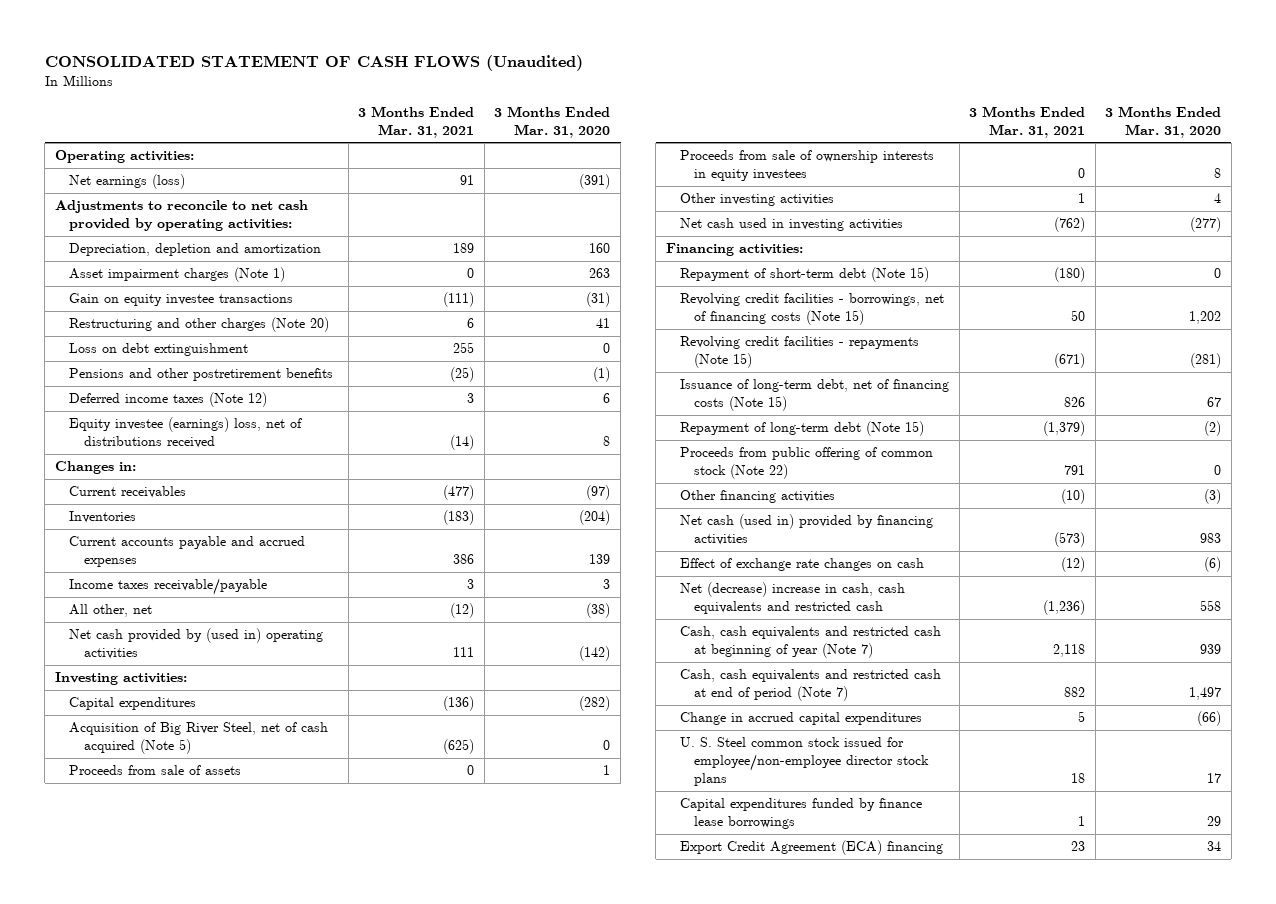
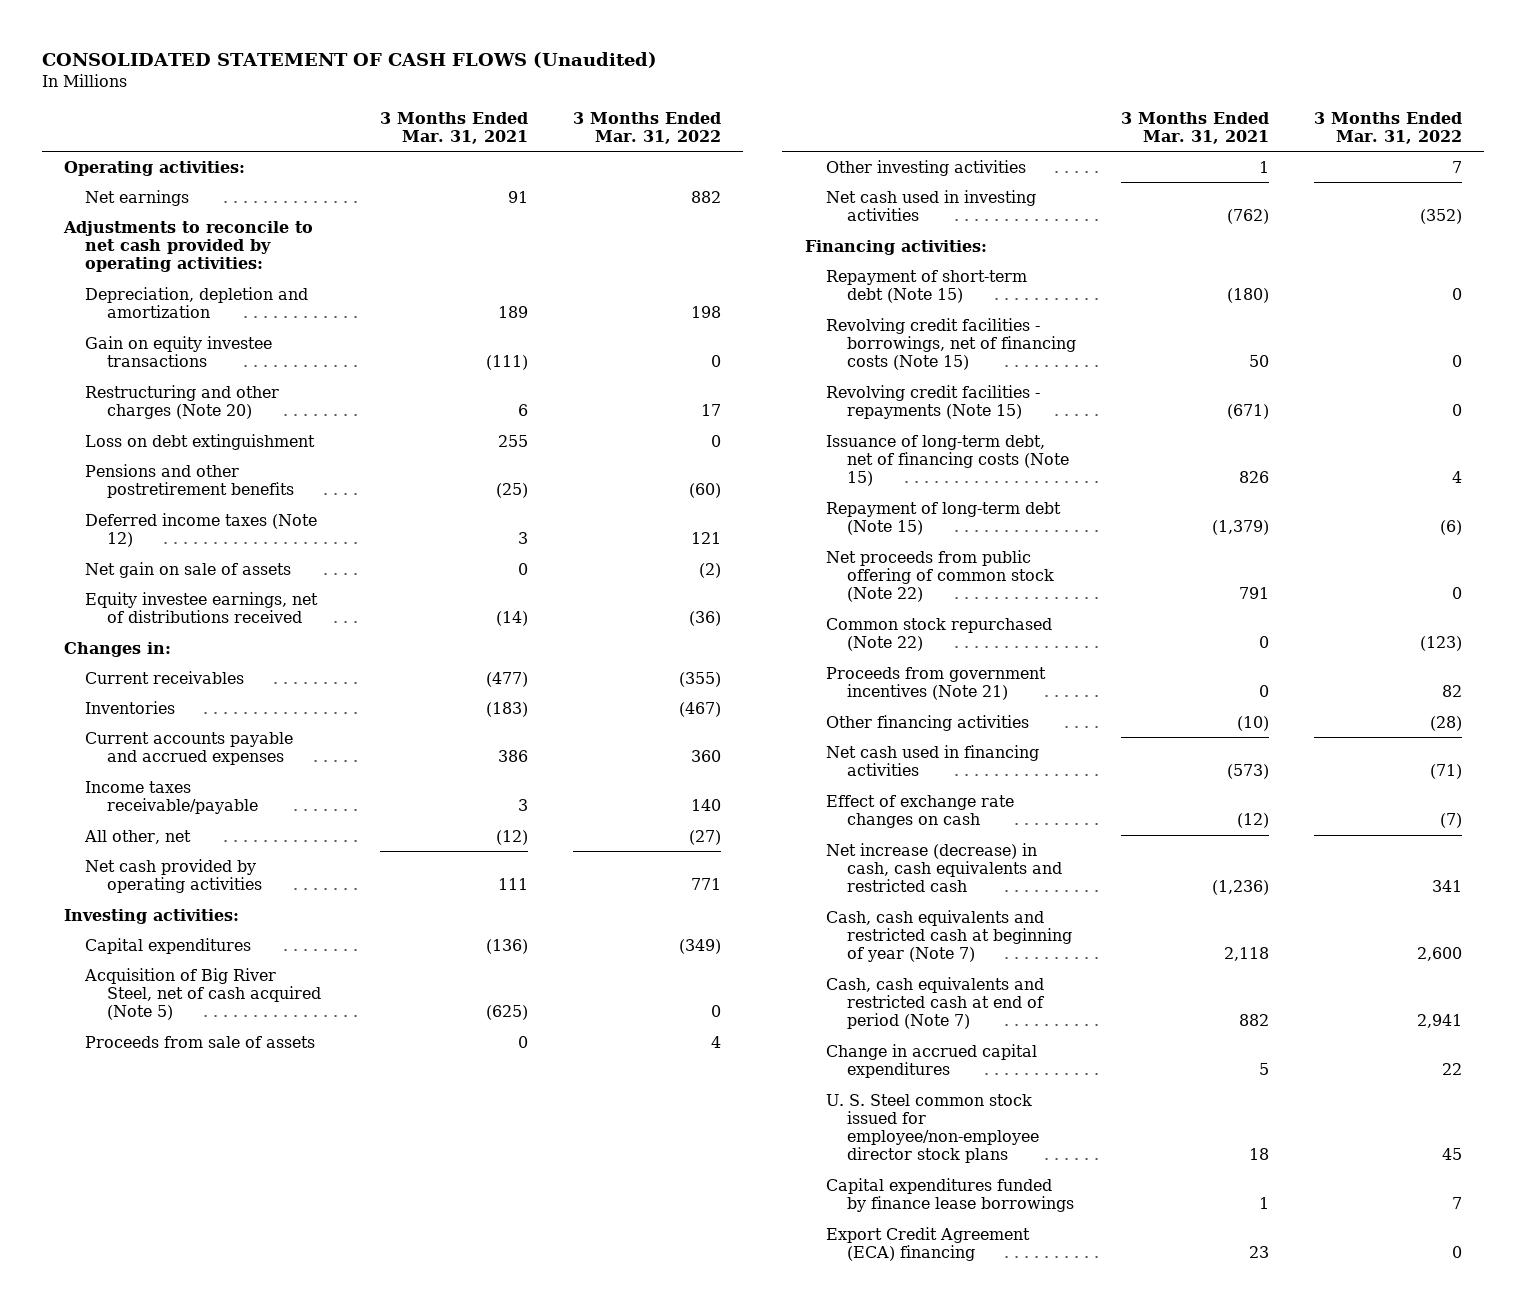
[494,105,611,138] 3 Months Ended Mar. 31, 2020 -> none
none -> [573,111,722,144] 3 Months Ended Mar. 31, 2022
[69,174,186,190] Net earnings (loss) -> [85,189,190,206] Net earnings
[69,267,286,283] Asset impairment charges (Note 1) -> none
none -> [85,561,292,578] Net gain on sale of assets
[69,417,303,449] Equity investee (earnings) loss, net of distributions received -> [85,591,319,624] Equity investee earnings, net of distributions received
[69,628,324,660] Net cash provided by (used in) operating activities -> [85,858,262,894] Net cash provided by operating activities
[680,150,935,182] Proceeds from sale of ownership interests in equity investees -> none
[680,447,934,480] Proceeds from public offering of common stock (Note 22) -> [826,549,1055,603] Net proceeds from public offering of common stock (Note 22)
none -> [826,617,1053,652] Common stock repurchased (Note 22)
none -> [826,666,1047,701] Proceeds from government incentives (Note 21)
[680,514,934,546] Net cash (used in) provided by financing activities -> [826,744,1040,777] Net cash used in financing activities
[680,582,906,615] Net (decrease) increase in cash, cash equivalents and restricted cash -> [826,842,1063,893] Net increase (decrease) in cash, cash equivalents and restricted cash

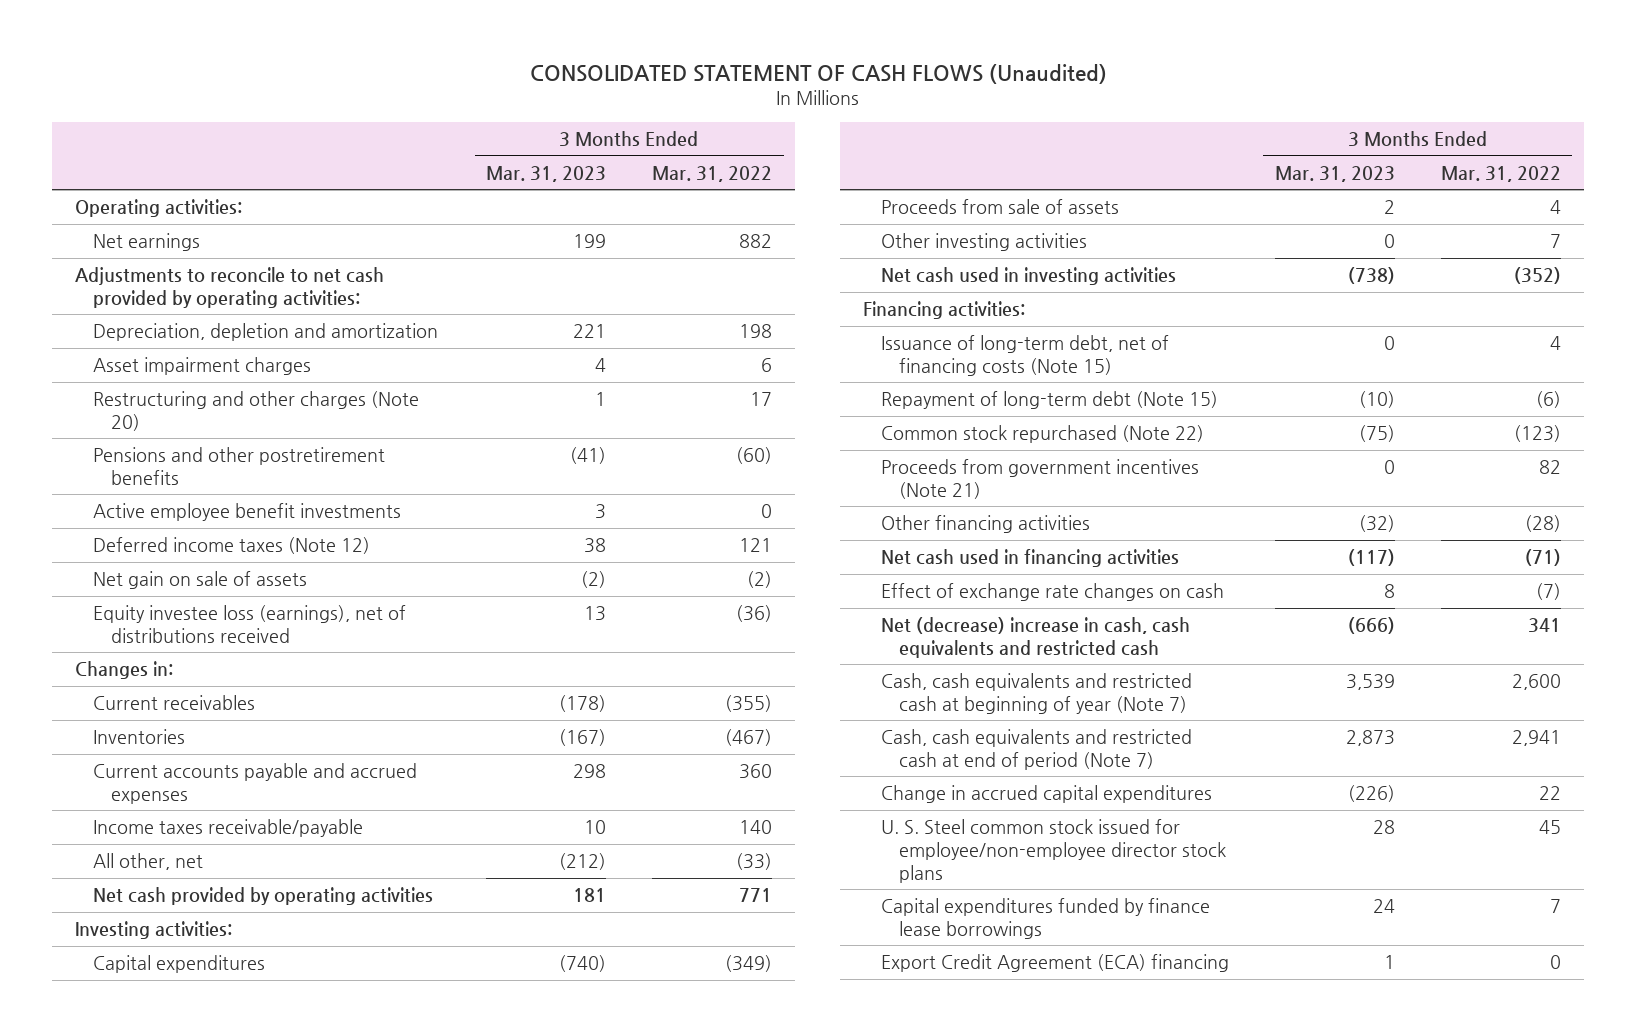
[380,111,529,144] 3 Months Ended Mar. 31, 2021 -> none
none -> [486,165,607,182] Mar. 31, 2023
[85,335,273,368] Gain on equity investee transactions -> none
none -> [92,357,311,376] Asset impairment charges
[85,433,316,450] Loss on debt extinguishment -> none
none -> [92,503,401,522] Active employee benefit investments
[85,591,319,624] Equity investee earnings, net of distributions received -> [92,605,406,643] Equity investee loss (earnings), net of distributions received
[689,829,722,845] (27) -> [736,853,773,871] (33)
[84,967,321,1021] Acquisition of Big River Steel, net of cash acquired (Note 5) -> none
[826,269,1028,304] Repayment of short-term debt (Note 15) -> none
[826,317,1077,371] Revolving credit facilities - borrowings, net of financing costs (Note 15) -> none
[826,384,1041,420] Revolving credit facilities - repayments (Note 15) -> none
[826,549,1055,603] Net proceeds from public offering of common stock (Note 22) -> none
[826,842,1063,893] Net increase (decrease) in cash, cash equivalents and restricted cash -> [881,617,1191,658] Net (decrease) increase in cash, cash equivalents and restricted cash

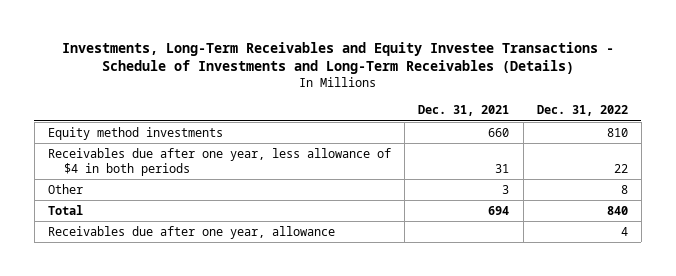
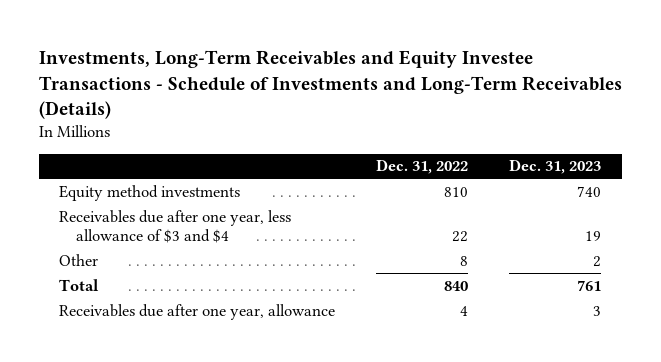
[418,105,510,117] Dec. 31, 2021 -> none
none -> [509,159,602,175] Dec. 31, 2023
[47,147,391,177] Receivables due after one year, less allowance of $4 in both periods -> [59,209,292,243] Receivables due after one year, less allowance of $3 and $4

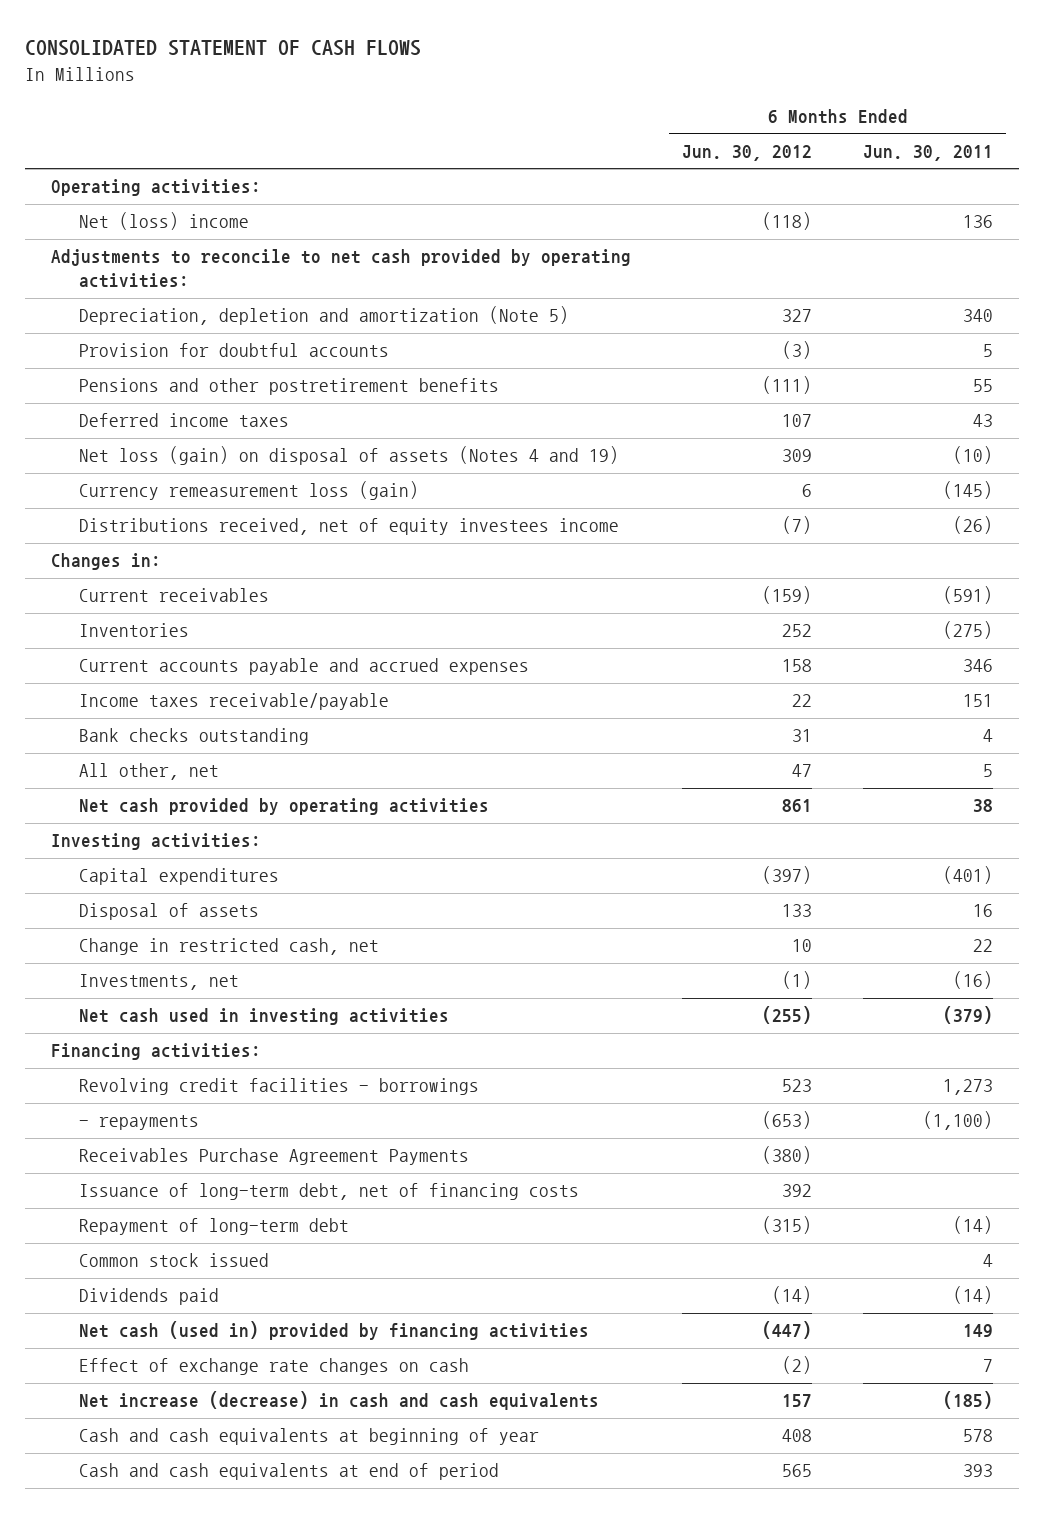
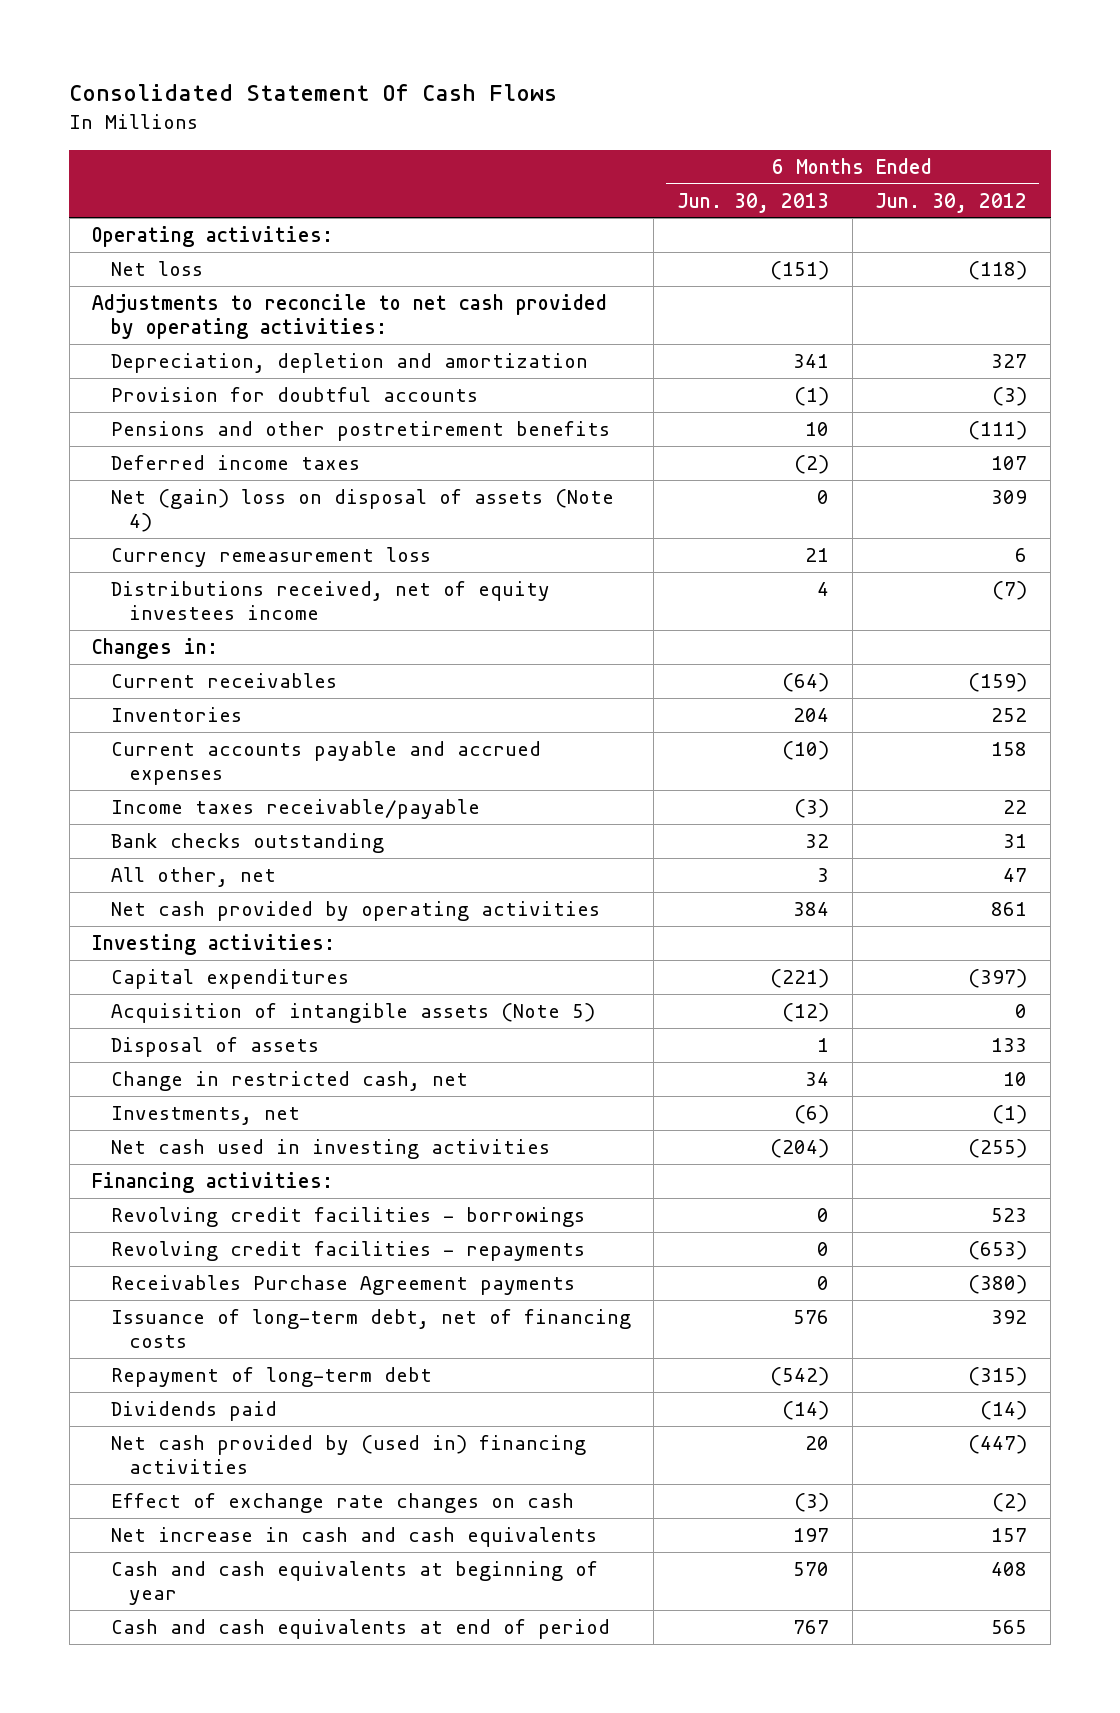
[25,40,422,57] CONSOLIDATED STATEMENT OF CASH FLOWS -> [69,84,558,102] Consolidated Statement Of Cash Flows
[863,144,994,161] Jun. 30, 2011 -> none
none -> [677,192,830,213] Jun. 30, 2013
[79,212,250,231] Net (loss) income -> [110,261,203,277] Net loss
[79,306,570,326] Depreciation, depletion and amortization (Note 5) -> [110,353,588,374] Depreciation, depletion and amortization
[79,446,620,466] Net loss (gain) on disposal of assets (Notes 4 and 19) -> [110,489,614,532] Net (gain) loss on disposal of assets (Note 4)
[79,481,420,501] Currency remeasurement loss (gain) -> [110,547,431,568] Currency remeasurement loss
none -> [110,1003,595,1024] Acquisition of intangible assets (Note 5)
[79,1115,200,1131] - repayments -> [110,1241,585,1262] Revolving credit facilities - repayments
[79,1148,470,1166] Receivables Purchase Agreement Payments -> [110,1275,575,1296] Receivables Purchase Agreement payments
[79,1253,270,1268] Common stock issued -> none
[79,1321,590,1341] Net cash (used in) provided by financing activities -> [110,1435,586,1474] Net cash provided by (used in) financing activities
[79,1391,600,1411] Net increase (decrease) in cash and cash equivalents -> [110,1527,597,1548] Net increase in cash and cash equivalents

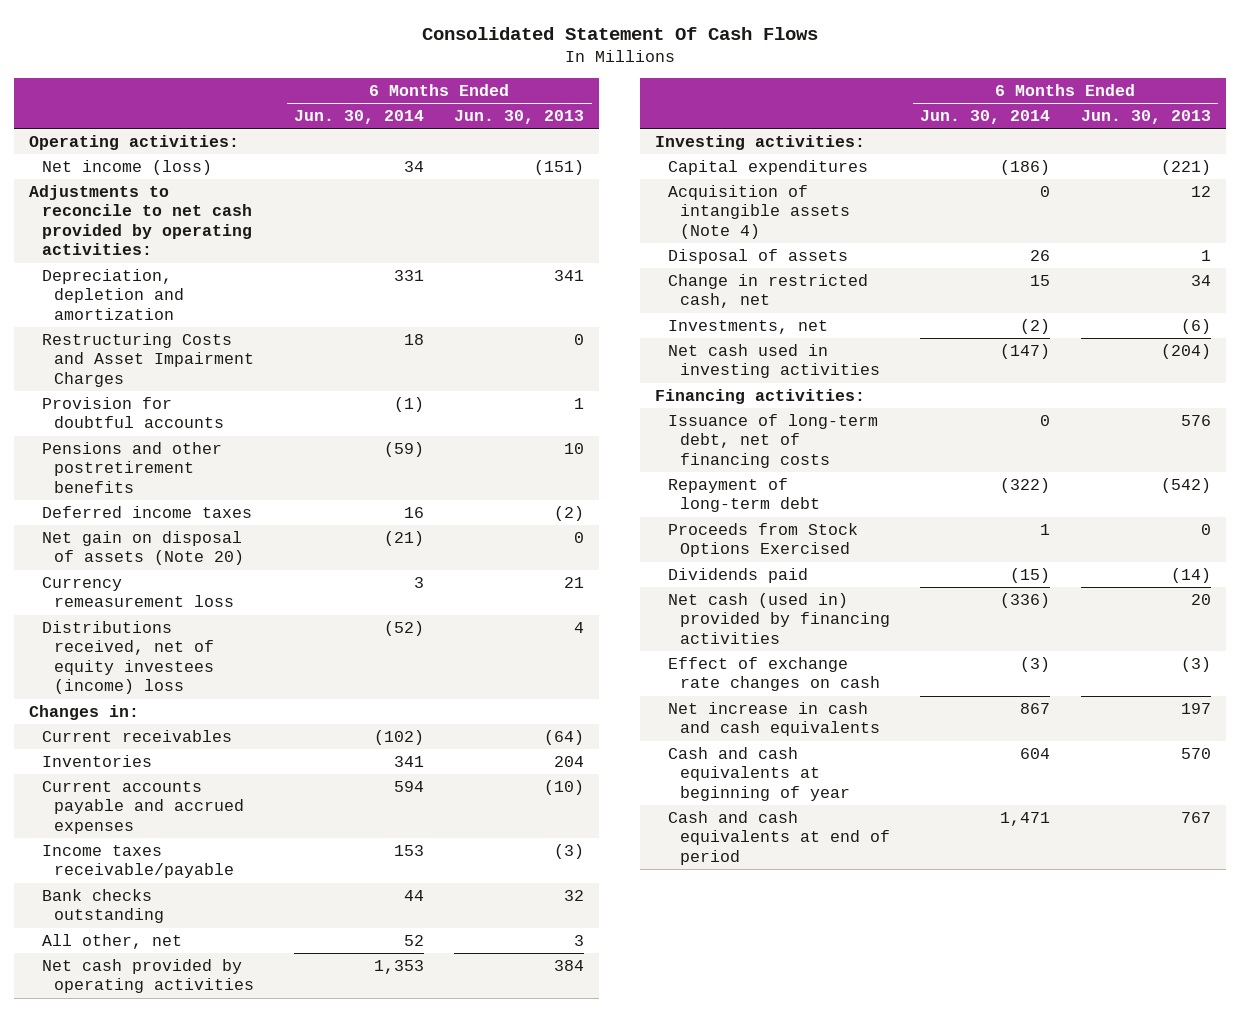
[875,192,1028,213] Jun. 30, 2012 -> none
none -> [294,110,425,125] Jun. 30, 2014
[110,261,203,277] Net loss -> [41,159,212,175] Net income (loss)
none -> [41,332,254,387] Restructuring Costs and Asset Impairment Charges
[794,387,830,407] (1) -> [574,397,585,409] 1
[110,489,614,532] Net (gain) loss on disposal of assets (Note 4) -> [41,530,244,566] Net gain on disposal of assets (Note 20)
[110,581,550,620] Distributions received, net of equity investees income -> [41,620,214,695] Distributions received, net of equity investees (income) loss
[110,1003,595,1024] Acquisition of intangible assets (Note 5) -> [667,184,850,239] Acquisition of intangible assets (Note 4)
[782,1003,830,1023] (12) -> [1190,185,1211,197] 12
[110,1207,585,1228] Revolving credit facilities - borrowings -> none
[110,1241,585,1262] Revolving credit facilities - repayments -> none
[110,1275,575,1296] Receivables Purchase Agreement payments -> none
none -> [667,522,858,558] Proceeds from Stock Options Exercised
[110,1435,586,1474] Net cash provided by (used in) financing activities -> [667,592,890,644] Net cash (used in) provided by financing activities

